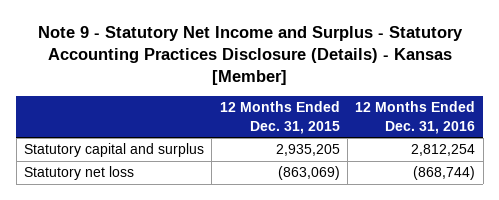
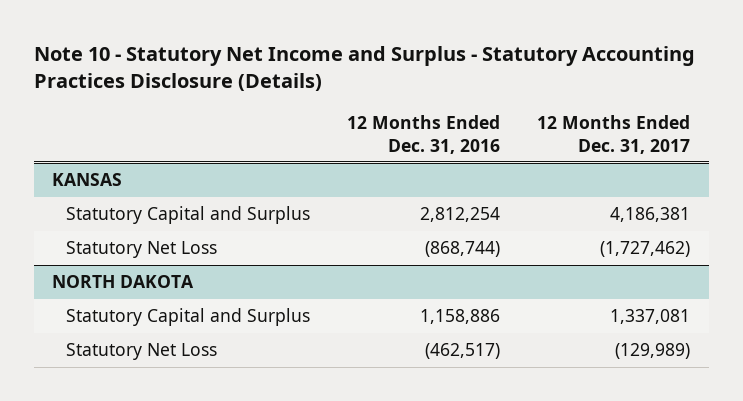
[37,26,463,85] Note 9 - Statutory Net Income and Surplus - Statutory Accounting Practices Disclosure (Details) - Kansas [Member] -> [33,46,695,92] Note 10 - Statutory Net Income and Surplus - Statutory Accounting Practices Disclosure (Details)
[219,101,340,134] 12 Months Ended Dec. 31, 2015 -> none
none -> [537,114,691,154] 12 Months Ended Dec. 31, 2017
none -> [52,173,123,187] KANSAS
[23,143,204,158] Statutory capital and surplus -> [66,206,311,225] Statutory Capital and Surplus
[23,166,134,181] Statutory net loss -> [66,241,218,259] Statutory Net Loss
none -> [52,275,195,289] NORTH DAKOTA
none -> [66,308,311,327] Statutory Capital and Surplus
none -> [66,343,218,361] Statutory Net Loss

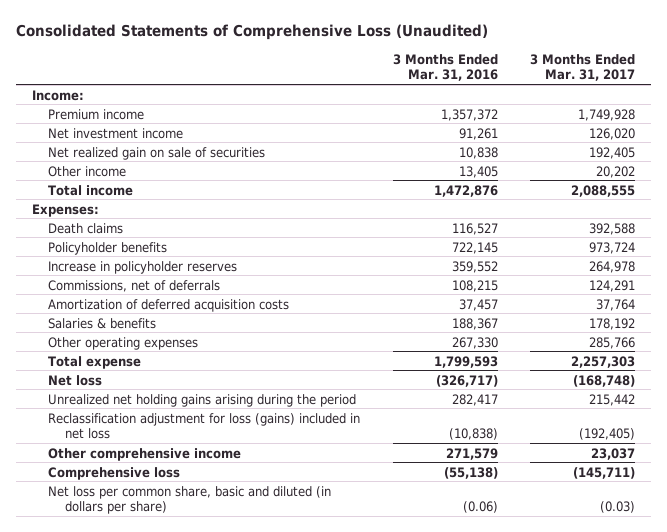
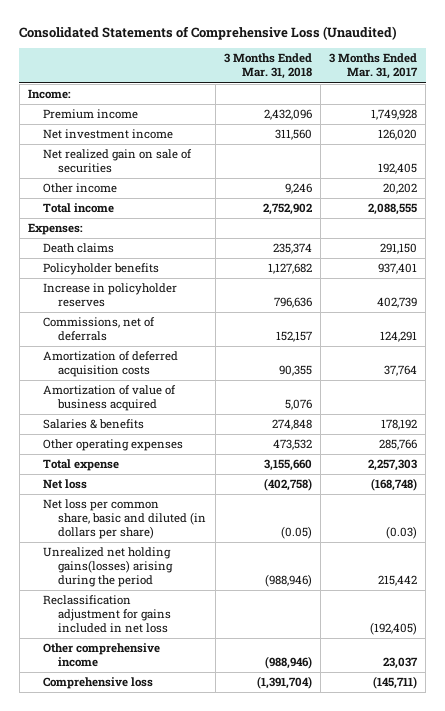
[392,54,498,82] 3 Months Ended Mar. 31, 2016 -> none
none -> [223,53,312,80] 3 Months Ended Mar. 31, 2018
[589,222,636,235] 392,588 -> [380,243,418,255] 291,150
[589,241,636,254] 973,724 -> [378,263,418,275] 937,401
[589,260,636,273] 264,978 -> [377,297,418,309] 402,739
none -> [43,385,177,412] Amortization of value of business acquired
[48,485,332,514] Net loss per common share, basic and diluted (in dollars per share) -> [43,499,207,540] Net loss per common share, basic and diluted (in dollars per share)
[48,393,357,407] Unrealized net holding gains arising during the period -> [43,547,174,588] Unrealized net holding gains(losses) arising during the period
[48,412,361,439] Reclassification adjustment for loss (gains) included in net loss -> [43,595,172,634] Reclassification adjustment for gains included in net loss

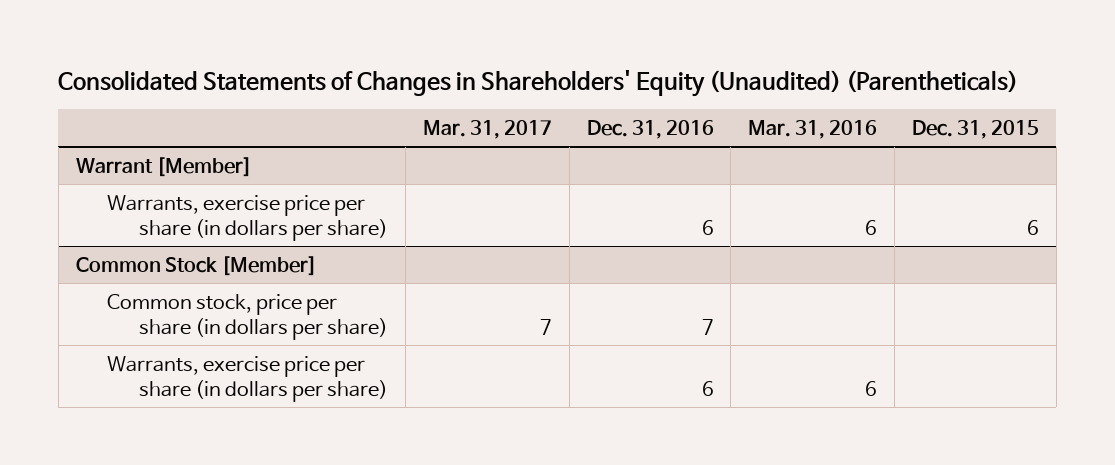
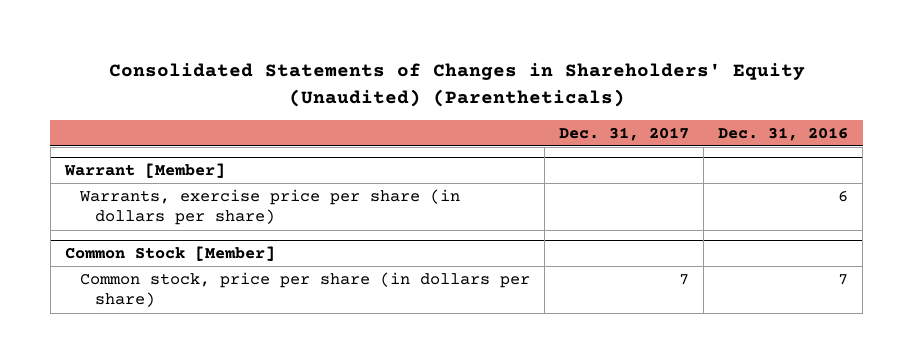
[422,119,552,139] Mar. 31, 2017 -> none
[748,119,878,139] Mar. 31, 2016 -> none
[912,119,1040,139] Dec. 31, 2015 -> none
none -> [559,126,690,141] Dec. 31, 2017
[107,355,388,402] Warrants, exercise price per share (in dollars per share) -> none

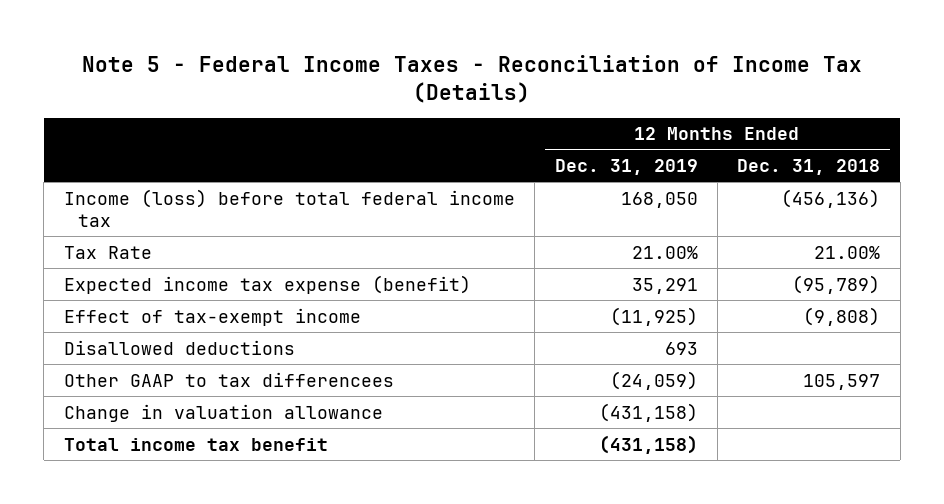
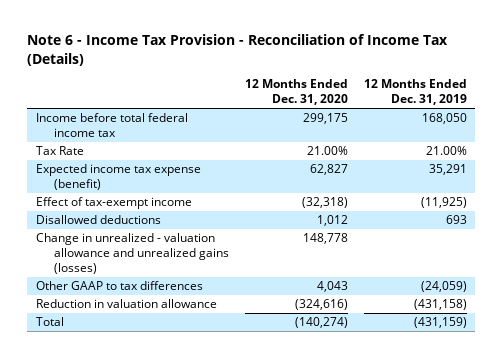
[82,54,863,103] Note 5 - Federal Income Taxes - Reconciliation of Income Tax (Details) -> [27,34,449,66] Note 6 - Income Tax Provision - Reconciliation of Income Tax (Details)
[737,159,881,176] Dec. 31, 2018 -> none
none -> [245,79,349,106] 12 Months Ended Dec. 31, 2020
[63,188,515,227] Income (loss) before total federal income tax -> [35,113,188,138] Income before total federal income tax
none -> [35,233,229,275] Change in unrealized - valuation allowance and unrealized gains (losses)
[63,371,394,387] Other GAAP to tax differencees -> [35,281,203,291] Other GAAP to tax differences
[63,403,383,422] Change in valuation allowance -> [35,299,217,309] Reduction in valuation allowance
[63,437,328,451] Total income tax benefit -> [35,317,64,327] Total
[598,434,698,454] (431,158) -> [414,317,468,329] (431,159)

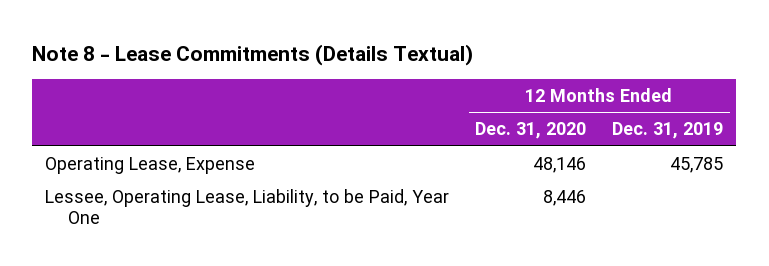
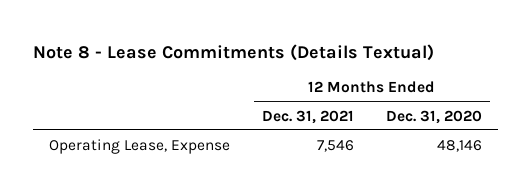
[612,122,724,140] Dec. 31, 2019 -> none
none -> [262,109,355,124] Dec. 31, 2021
[45,189,450,225] Lessee, Operating Lease, Liability, to be Paid, Year One -> none

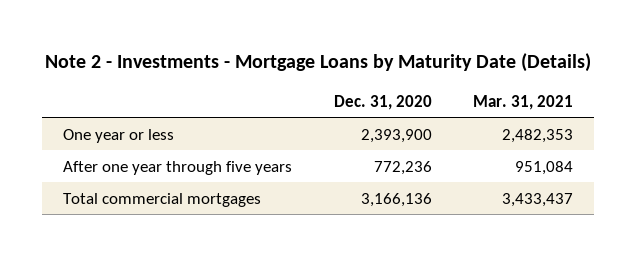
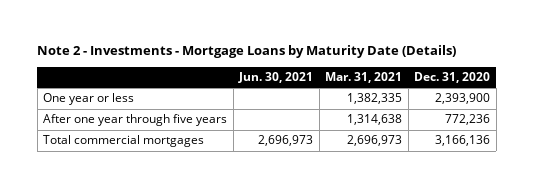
none -> [238,72,314,84] Jun. 30, 2021
[502,128,574,143] 2,482,353 -> [347,93,403,105] 1,382,335
[515,160,574,175] 951,084 -> [347,114,403,126] 1,314,638
[502,192,574,207] 3,433,437 -> [347,135,403,147] 2,696,973

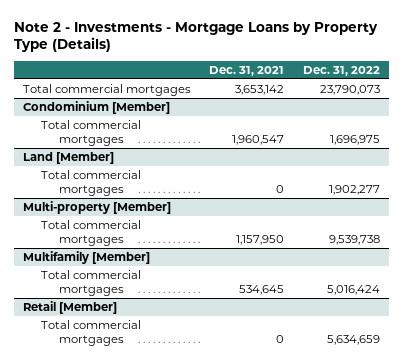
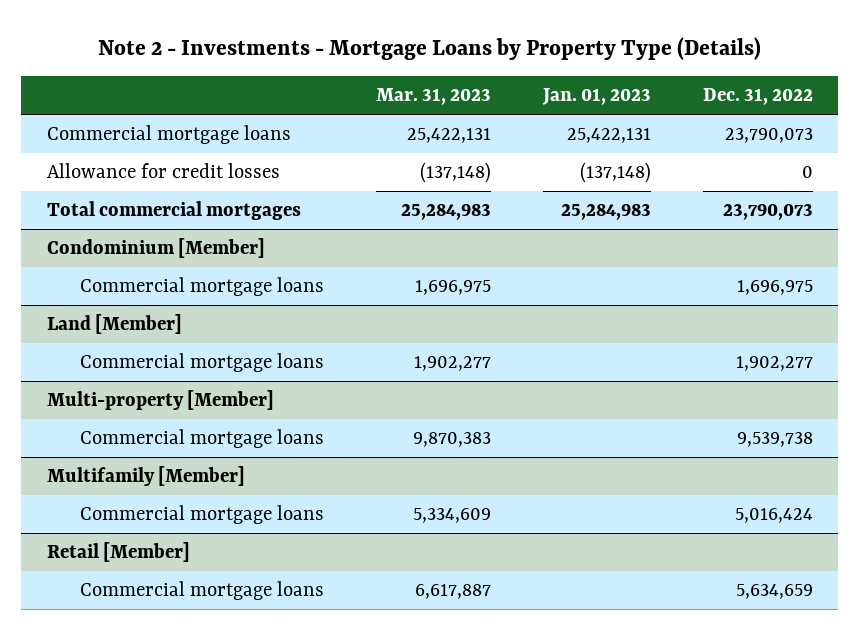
[209,65,285,76] Dec. 31, 2021 -> none
none -> [376,88,492,106] Mar. 31, 2023
none -> [541,88,651,106] Jan. 01, 2023
none -> [47,125,292,145] Commercial mortgage loans
none -> [47,163,281,179] Allowance for credit losses
[40,119,141,147] Total commercial mortgages -> [80,277,325,297] Commercial mortgage loans
[40,169,141,197] Total commercial mortgages -> [80,353,325,373] Commercial mortgage loans
[40,219,141,247] Total commercial mortgages -> [80,429,325,449] Commercial mortgage loans
[40,269,141,297] Total commercial mortgages -> [80,505,325,525] Commercial mortgage loans
[40,319,141,347] Total commercial mortgages -> [80,581,325,601] Commercial mortgage loans

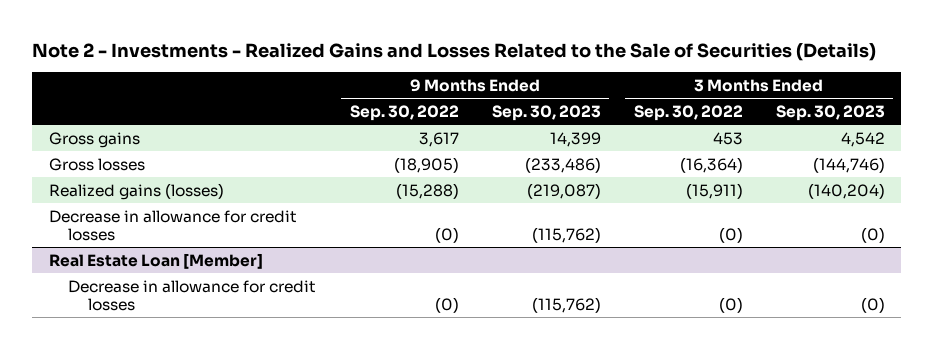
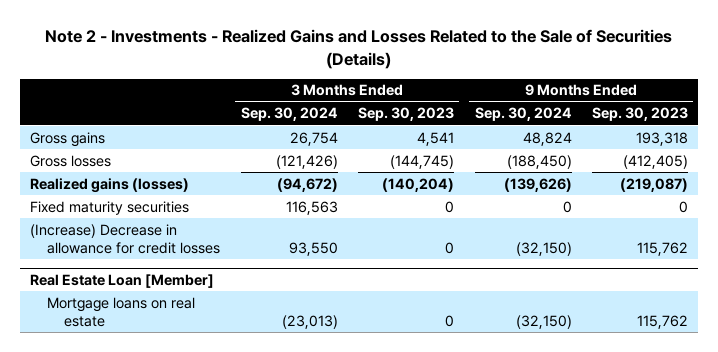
[349,104,459,121] Sep. 30, 2022 -> none
[633,104,743,121] Sep. 30, 2022 -> none
none -> [240,107,338,122] Sep. 30, 2024
none -> [474,107,572,122] Sep. 30, 2024
[549,131,601,147] 14,399 -> [636,131,689,146] 193,318
[840,131,885,147] 4,542 -> [417,131,455,146] 4,541
[524,156,601,173] (233,486) -> [623,154,689,169] (412,405)
[812,156,885,173] (144,746) -> [390,154,455,169] (144,745)
none -> [30,200,190,215] Fixed maturity securities
[48,209,297,242] Decrease in allowance for credit losses -> [30,223,221,255] (Increase) Decrease in allowance for credit losses
[531,227,601,244] (115,762) -> [637,242,689,257] 115,762
[860,227,885,244] (0) -> [445,242,455,255] 0
[68,279,317,312] Decrease in allowance for credit losses -> none
none -> [47,296,196,328] Mortgage loans on real estate

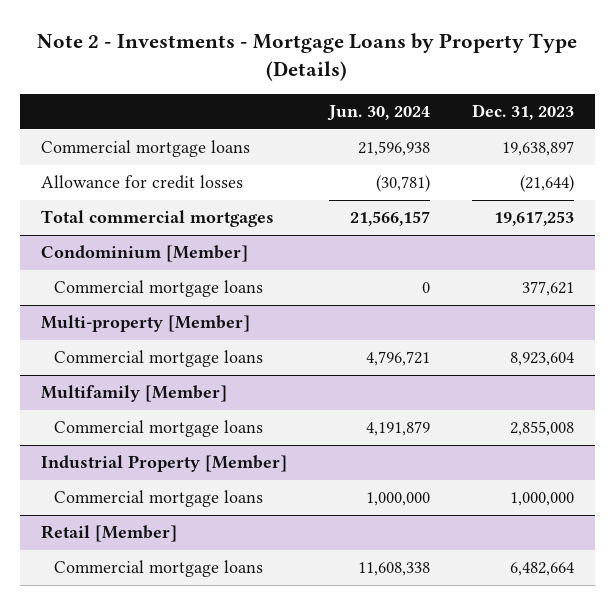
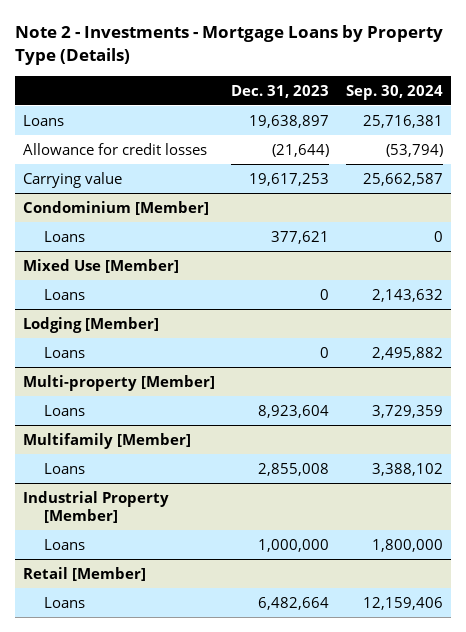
[326,105,430,122] Jun. 30, 2024 -> none
none -> [345,84,443,100] Sep. 30, 2024
[40,140,250,158] Commercial mortgage loans -> [23,114,65,126] Loans
[40,210,274,228] Total commercial mortgages -> [23,171,123,188] Carrying value
[53,280,263,298] Commercial mortgage loans -> [43,230,85,242] Loans
none -> [23,258,180,273] Mixed Use [Member]
none -> [43,288,85,300] Loans
none -> [23,316,160,333] Lodging [Member]
none -> [43,346,85,358] Loans
[53,350,263,368] Commercial mortgage loans -> [43,404,85,416] Loans
[53,420,263,438] Commercial mortgage loans -> [43,462,85,474] Loans
[53,490,263,508] Commercial mortgage loans -> [43,538,85,550] Loans
[53,560,263,578] Commercial mortgage loans -> [43,596,85,608] Loans

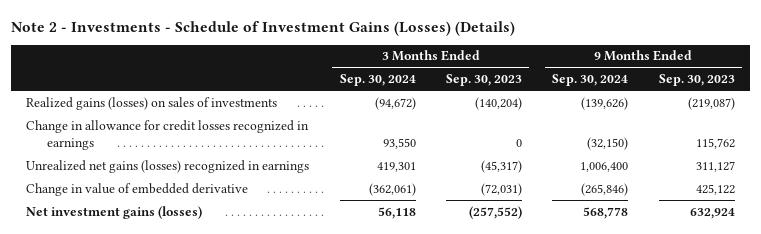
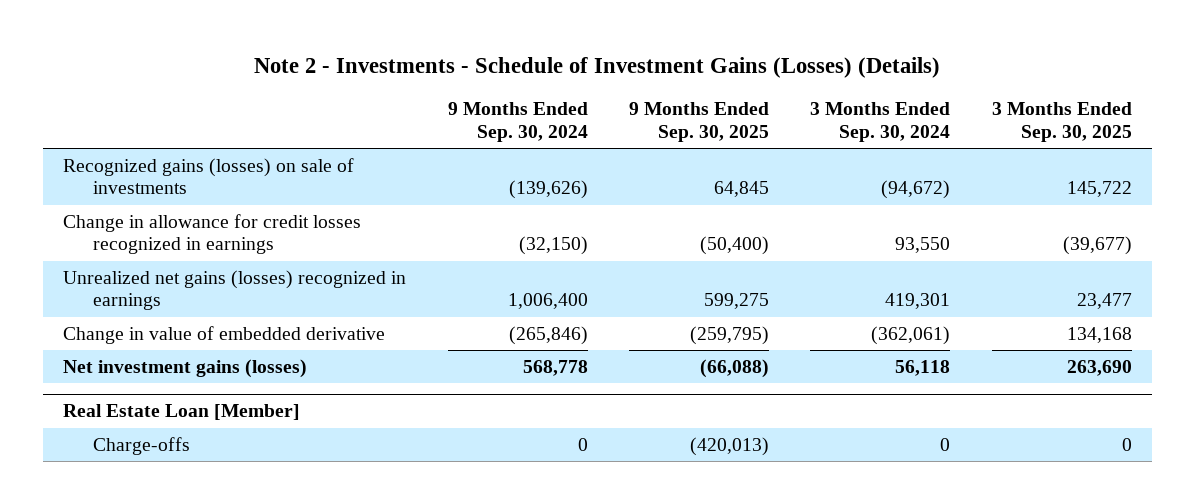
[445,74,522,87] Sep. 30, 2023 -> none
[658,74,735,87] Sep. 30, 2023 -> none
none -> [628,102,769,142] 9 Months Ended Sep. 30, 2025
none -> [991,102,1132,142] 3 Months Ended Sep. 30, 2025
[26,96,278,110] Realized gains (losses) on sales of investments -> [63,158,355,195] Recognized gains (losses) on sale of investments
none -> [63,404,301,421] Real Estate Loan [Member]
none -> [93,437,191,456] Charge-offs

